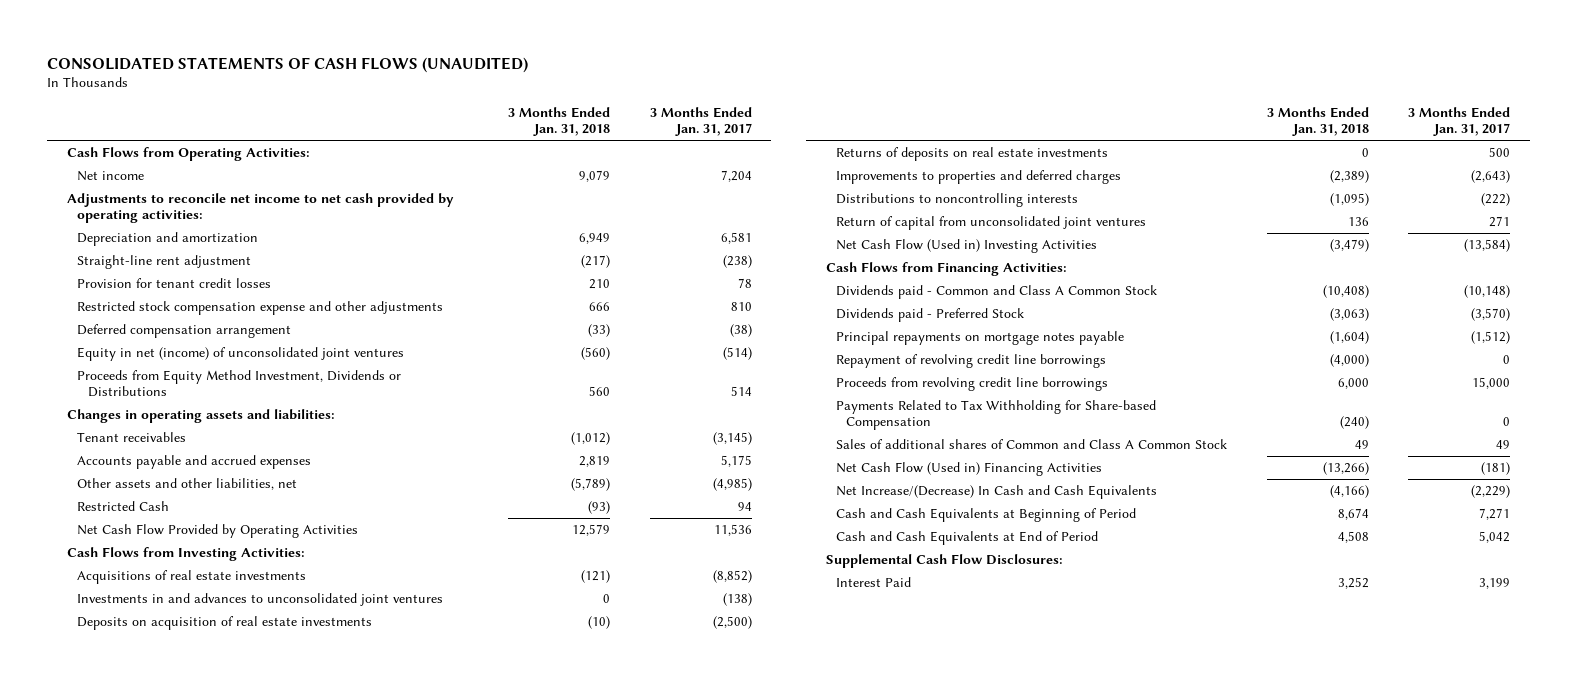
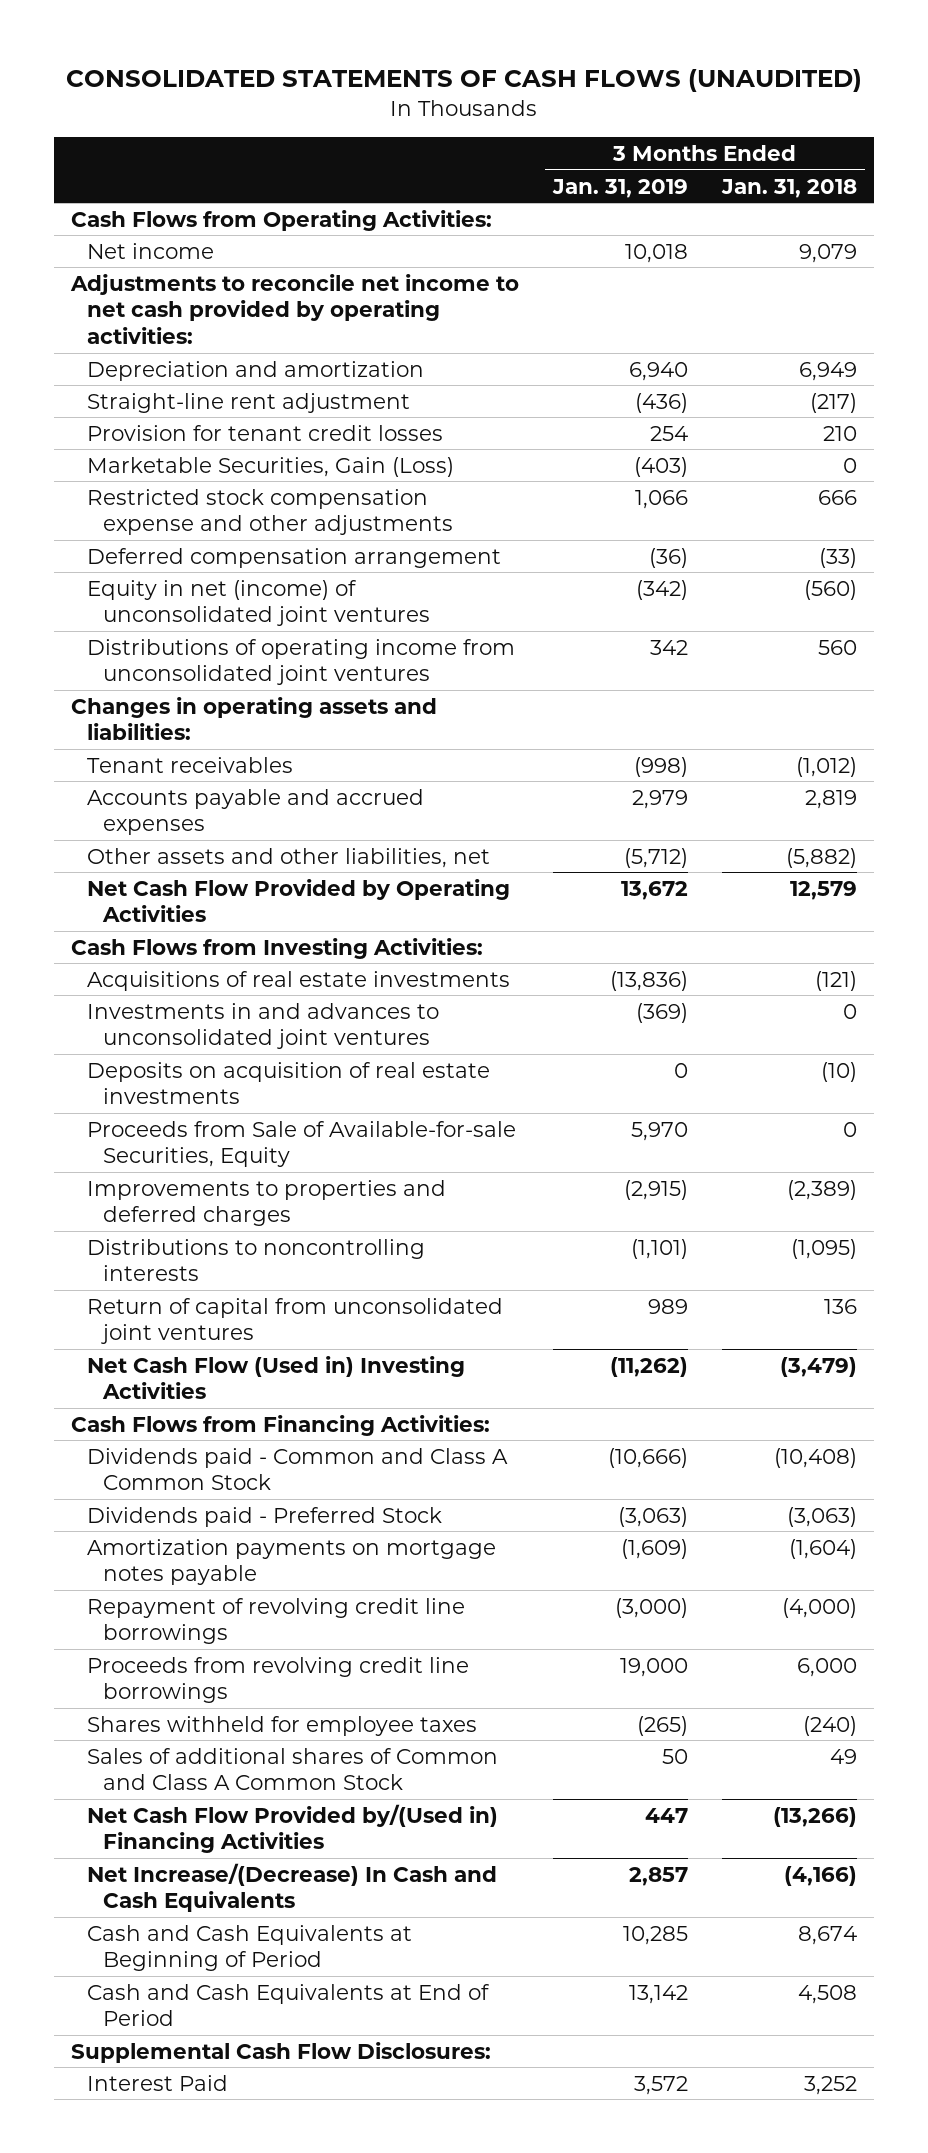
[649,107,752,137] 3 Months Ended Jan. 31, 2017 -> none
none -> [552,178,689,198] Jan. 31, 2019
none -> [87,456,455,477] Marketable Securities, Gain (Loss)
[77,369,402,398] Proceeds from Equity Method Investment, Dividends or Distributions -> [87,638,516,686] Distributions of operating income from unconsolidated joint ventures
[77,500,170,511] Restricted Cash -> none
[571,477,611,491] (5,789) -> [785,847,857,868] (5,882)
[836,146,1109,161] Returns of deposits on real estate investments -> none
none -> [87,1120,517,1168] Proceeds from Sale of Available-for-sale Securities, Equity
[836,330,1125,345] Principal repayments on mortgage notes payable -> [87,1538,497,1586] Amortization payments on mortgage notes payable
[836,399,1157,431] Payments Related to Tax Withholding for Share-based Compensation -> [87,1715,478,1736] Shares withheld for employee taxes
[836,461,1103,476] Net Cash Flow (Used in) Financing Activities -> [87,1803,499,1854] Net Cash Flow Provided by/(Used in) Financing Activities

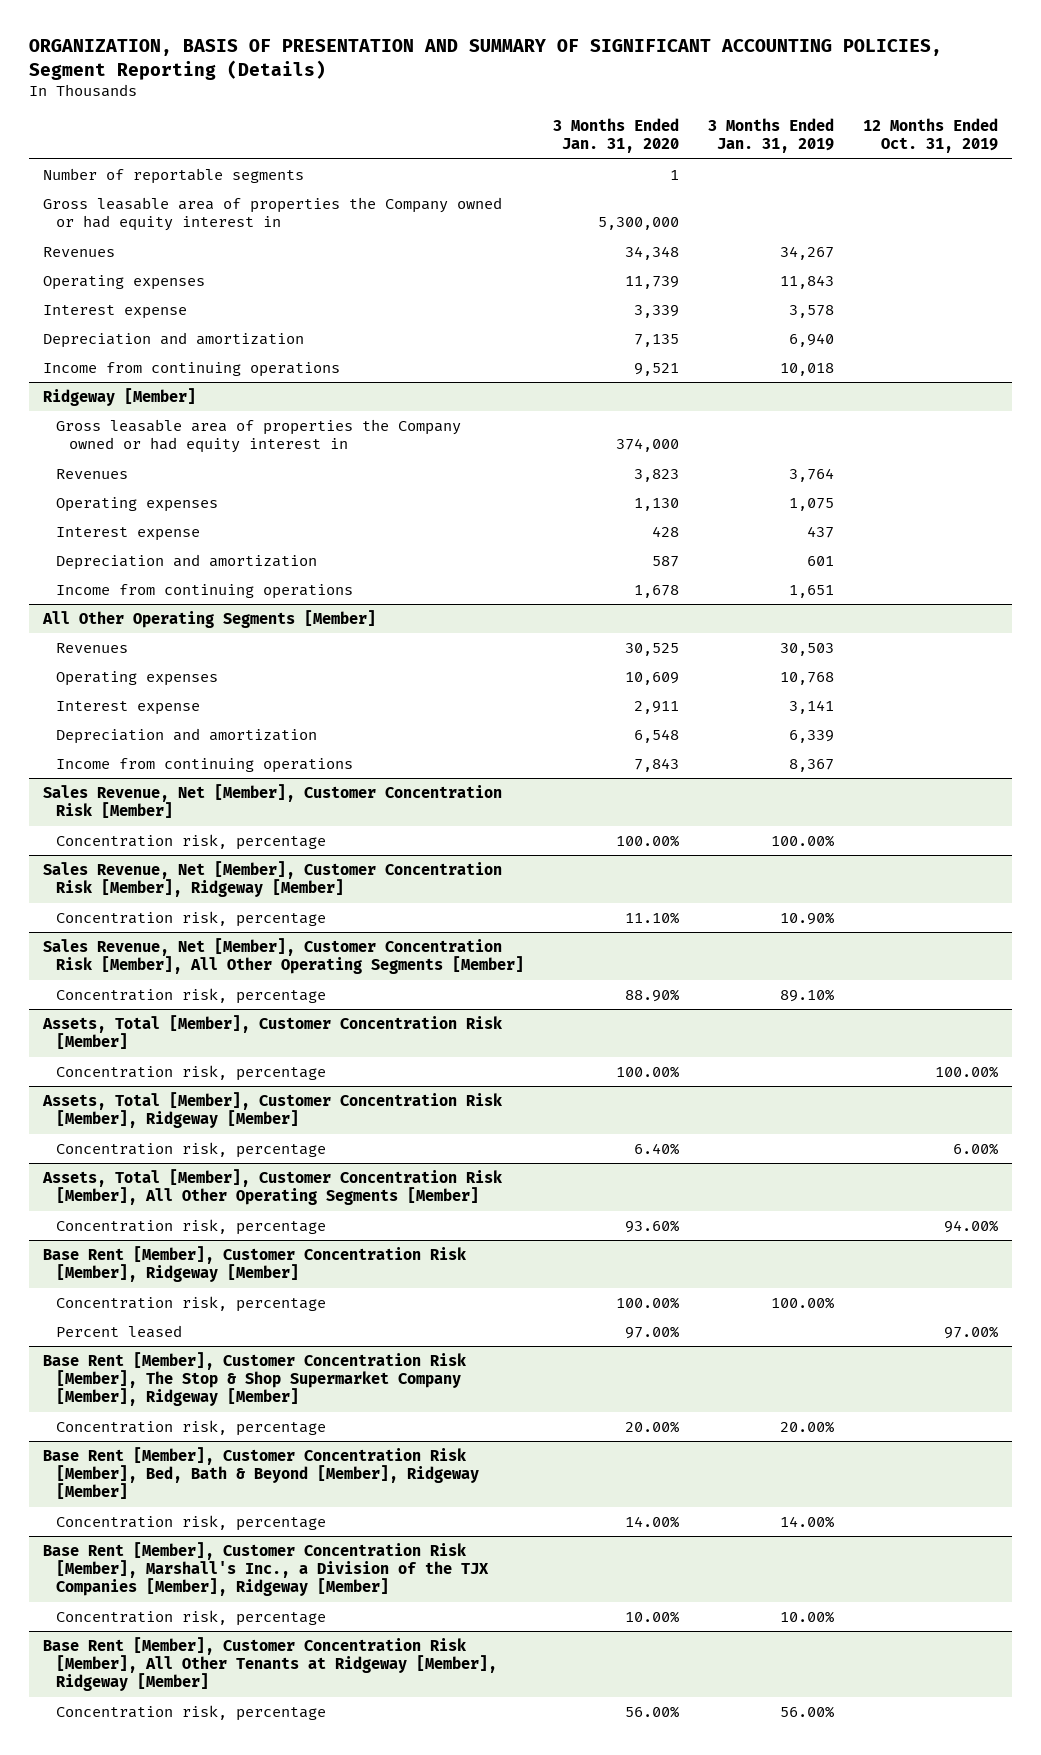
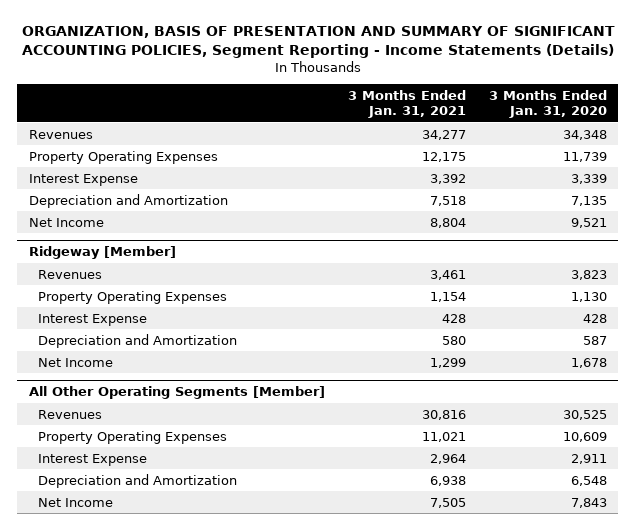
[28,39,942,80] ORGANIZATION, BASIS OF PRESENTATION AND SUMMARY OF SIGNIFICANT ACCOUNTING POLICIES, Segment Reporting (Details) -> [21,26,615,59] ORGANIZATION, BASIS OF PRESENTATION AND SUMMARY OF SIGNIFICANT ACCOUNTING POLICIES, Segment Reporting - Income Statements (Details)
[707,117,834,154] 3 Months Ended Jan. 31, 2019 -> none
[862,117,998,154] 12 Months Ended Oct. 31, 2019 -> none
none -> [347,89,466,119] 3 Months Ended Jan. 31, 2021
[43,167,305,184] Number of reportable segments -> none
[43,196,503,232] Gross leasable area of properties the Company owned or had equity interest in -> none
[43,274,206,290] Operating expenses -> [28,150,218,164] Property Operating Expenses
[43,304,188,319] Interest expense -> [28,173,138,186] Interest Expense
[43,331,305,348] Depreciation and amortization -> [28,193,228,208] Depreciation and Amortization
[43,361,341,377] Income from continuing operations -> [28,217,104,227] Net Income
[56,418,462,454] Gross leasable area of properties the Company owned or had equity interest in -> none
[56,496,219,512] Operating expenses -> [37,290,227,304] Property Operating Expenses
[56,526,201,541] Interest expense -> [37,313,147,326] Interest Expense
[56,553,318,570] Depreciation and amortization -> [37,333,237,348] Depreciation and Amortization
[56,583,354,599] Income from continuing operations -> [37,357,113,367] Net Income
[43,783,503,819] Sales Revenue, Net [Member], Customer Concentration Risk [Member] -> none
[56,833,327,850] Concentration risk, percentage -> none
[43,860,503,898] Sales Revenue, Net [Member], Customer Concentration Risk [Member], Ridgeway [Member] -> none
[56,910,327,927] Concentration risk, percentage -> none
[43,937,525,975] Sales Revenue, Net [Member], Customer Concentration Risk [Member], All Other Operating Segments [Member] -> none
[56,987,327,1004] Concentration risk, percentage -> none
[42,1014,504,1050] Assets, Total [Member], Customer Concentration Risk [Member] -> none
[56,1064,327,1081] Concentration risk, percentage -> none
[42,1091,504,1129] Assets, Total [Member], Customer Concentration Risk [Member], Ridgeway [Member] -> none
[56,1141,327,1158] Concentration risk, percentage -> none
[42,1168,504,1206] Assets, Total [Member], Customer Concentration Risk [Member], All Other Operating Segments [Member] -> none
[56,1218,327,1235] Concentration risk, percentage -> none
[43,1245,468,1283] Base Rent [Member], Customer Concentration Risk [Member], Ridgeway [Member] -> none
[56,1295,327,1312] Concentration risk, percentage -> none
[56,1324,183,1338] Percent leased -> none
[43,1351,468,1407] Base Rent [Member], Customer Concentration Risk [Member], The Stop & Shop Supermarket Company [Member], Ridgeway [Member] -> none
[56,1419,327,1436] Concentration risk, percentage -> none
[43,1446,480,1500] Base Rent [Member], Customer Concentration Risk [Member], Bed, Bath & Beyond [Member], Ridgeway [Member] -> none
[56,1514,327,1531] Concentration risk, percentage -> none
[43,1541,490,1597] Base Rent [Member], Customer Concentration Risk [Member], Marshall's Inc., a Division of the TJX Companies [Member], Ridgeway [Member] -> none
[56,1609,327,1626] Concentration risk, percentage -> none
[43,1636,498,1692] Base Rent [Member], Customer Concentration Risk [Member], All Other Tenants at Ridgeway [Member], Ridgeway [Member] -> none
[56,1704,327,1721] Concentration risk, percentage -> none
[56,670,219,686] Operating expenses -> [37,430,227,444] Property Operating Expenses
[56,700,201,715] Interest expense -> [37,453,147,466] Interest Expense
[56,727,318,744] Depreciation and amortization -> [37,473,237,488] Depreciation and Amortization
[56,757,354,773] Income from continuing operations -> [37,497,113,507] Net Income

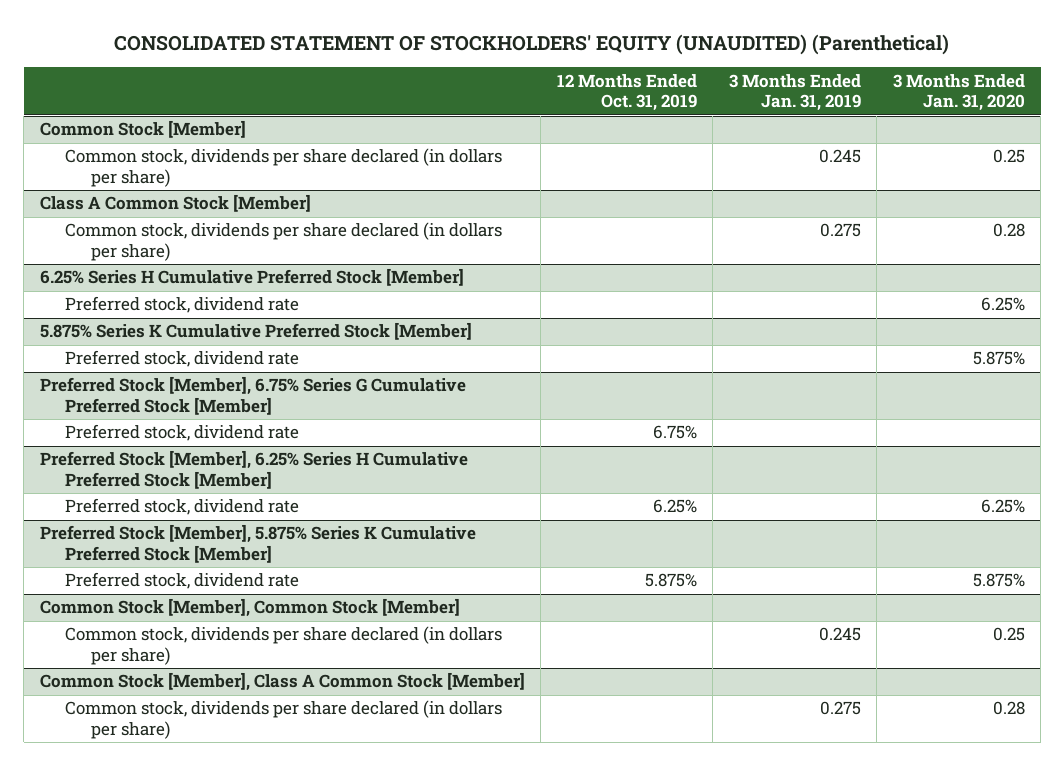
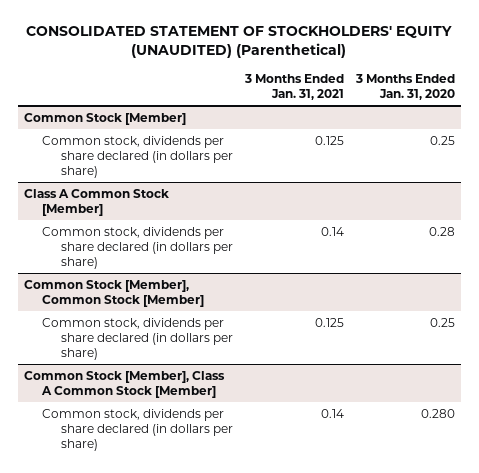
[556,73,697,112] 12 Months Ended Oct. 31, 2019 -> none
[728,73,861,112] 3 Months Ended Jan. 31, 2019 -> none
none -> [244,73,345,100] 3 Months Ended Jan. 31, 2021
[39,268,464,287] 6.25% Series H Cumulative Preferred Stock [Member] -> none
[65,296,300,314] Preferred stock, dividend rate -> none
[39,322,472,341] 5.875% Series K Cumulative Preferred Stock [Member] -> none
[65,350,300,368] Preferred stock, dividend rate -> none
[39,376,466,416] Preferred Stock [Member], 6.75% Series G Cumulative Preferred Stock [Member] -> none
[65,424,300,442] Preferred stock, dividend rate -> none
[39,450,468,490] Preferred Stock [Member], 6.25% Series H Cumulative Preferred Stock [Member] -> none
[65,498,300,516] Preferred stock, dividend rate -> none
[39,524,476,564] Preferred Stock [Member], 5.875% Series K Cumulative Preferred Stock [Member] -> none
[65,572,300,590] Preferred stock, dividend rate -> none
[992,701,1025,716] 0.28 -> [421,408,456,418] 0.280

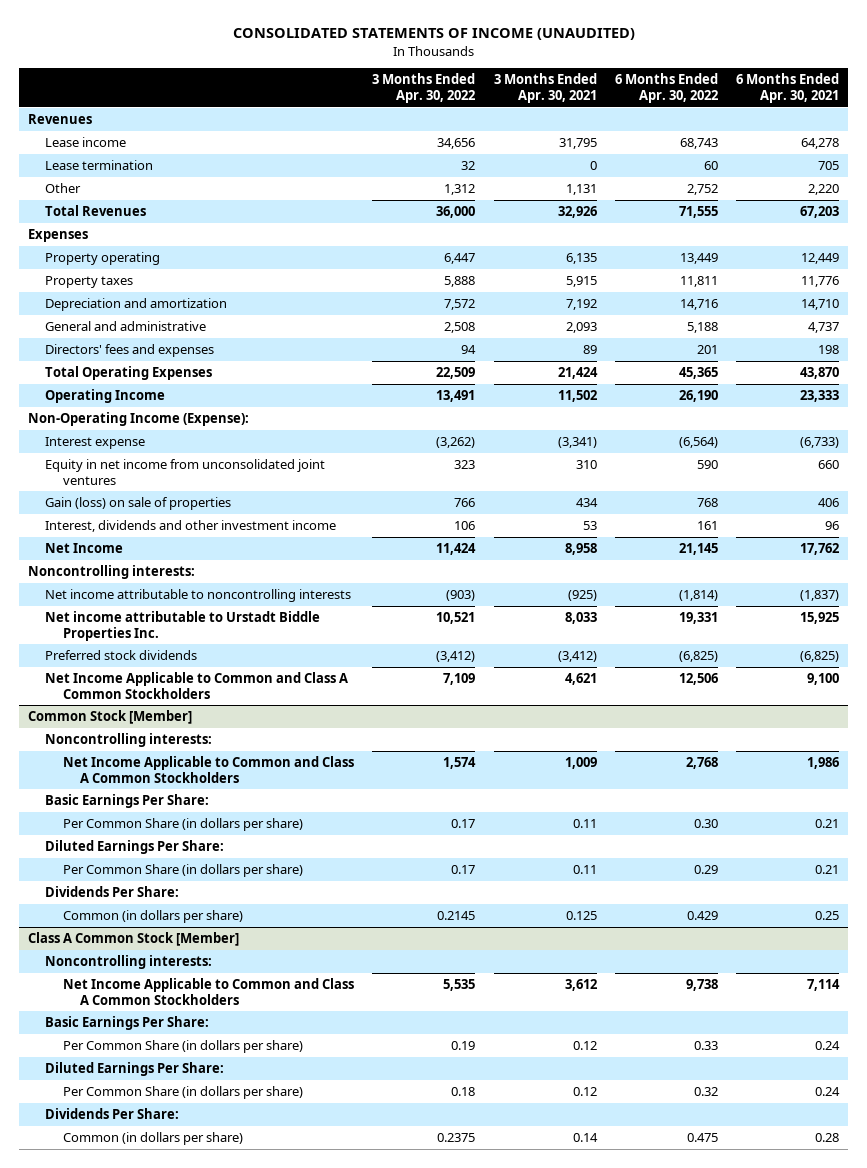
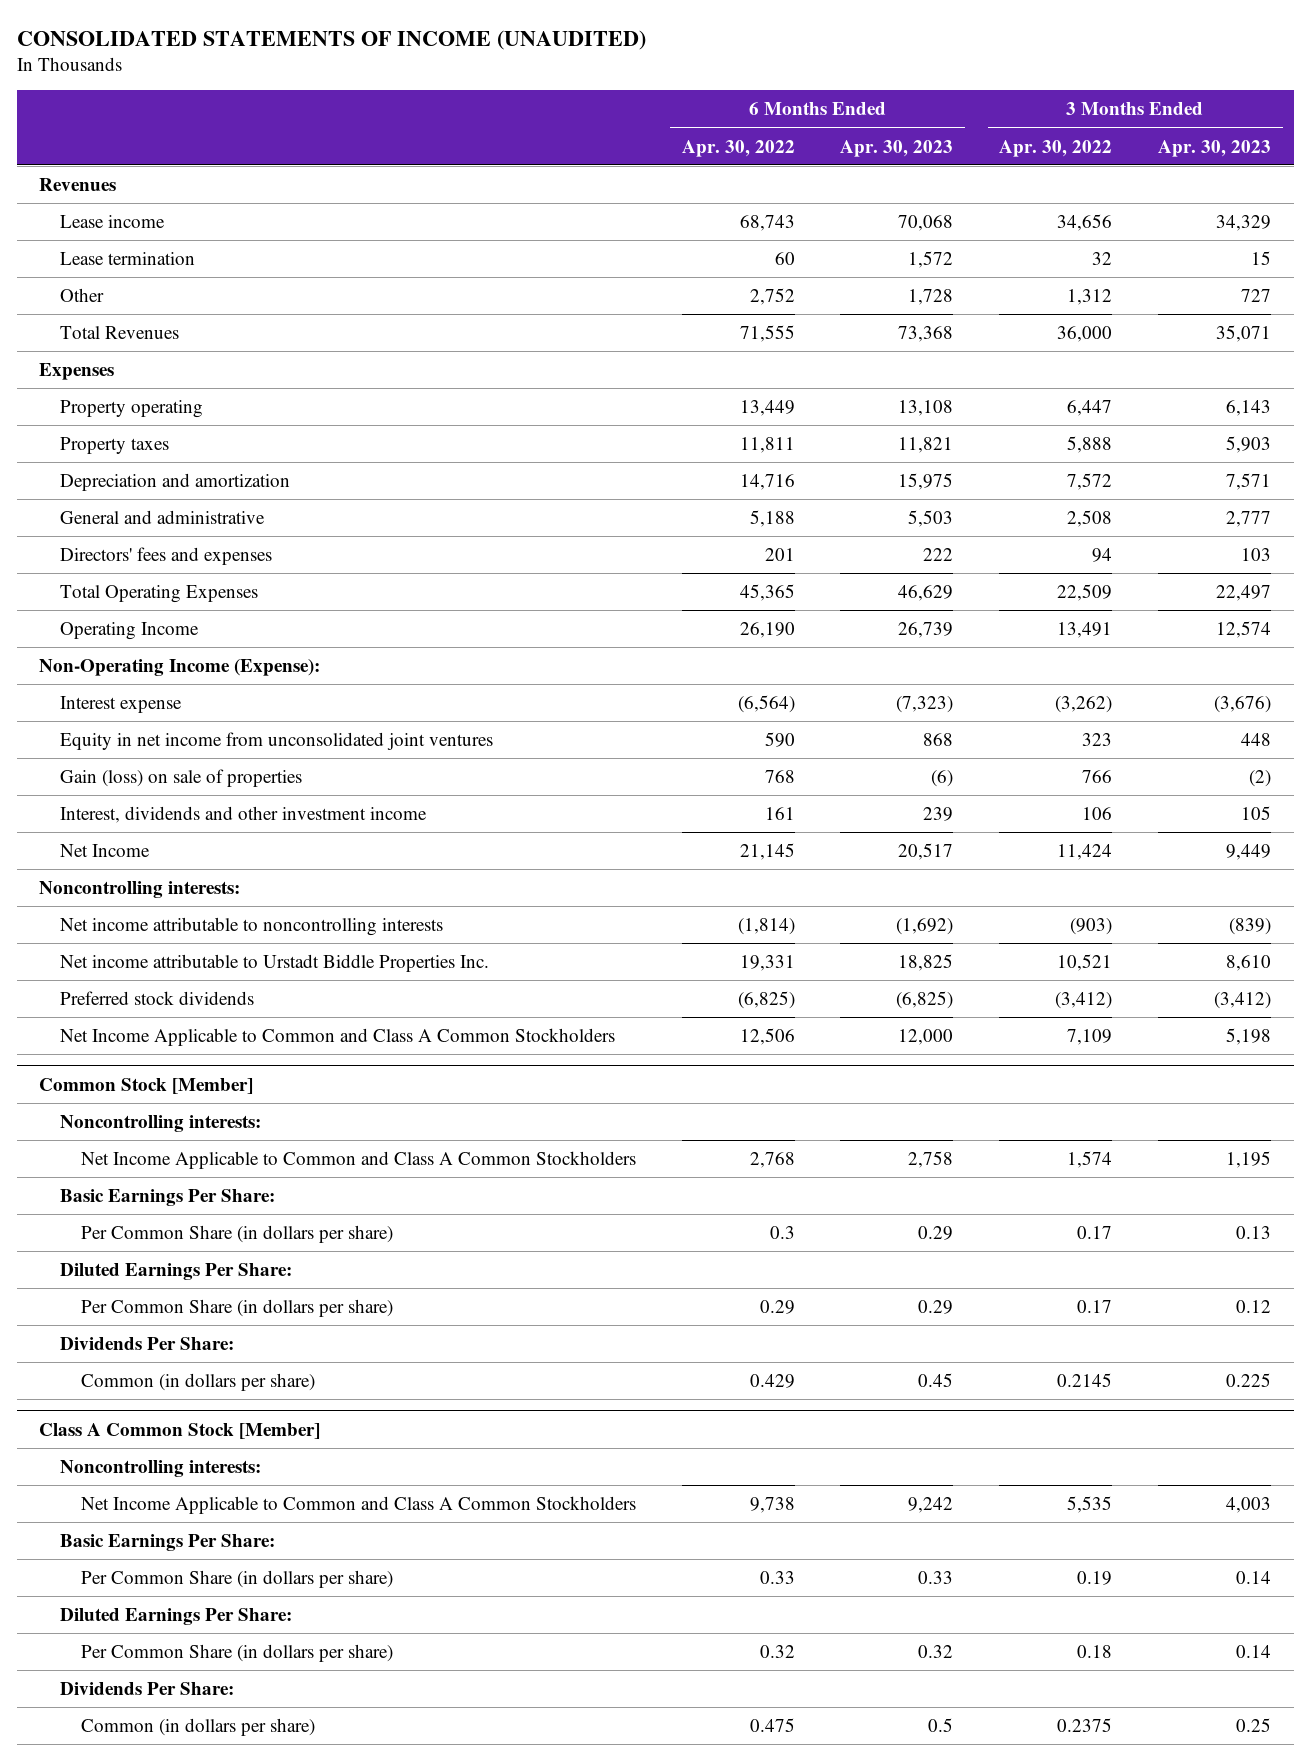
[493,73,597,104] 3 Months Ended Apr. 30, 2021 -> none
[736,73,840,104] 6 Months Ended Apr. 30, 2021 -> none
none -> [840,139,954,157] Apr. 30, 2023
none -> [1158,139,1272,157] Apr. 30, 2023
[693,818,718,828] 0.30 -> [769,1225,795,1239] 0.3

